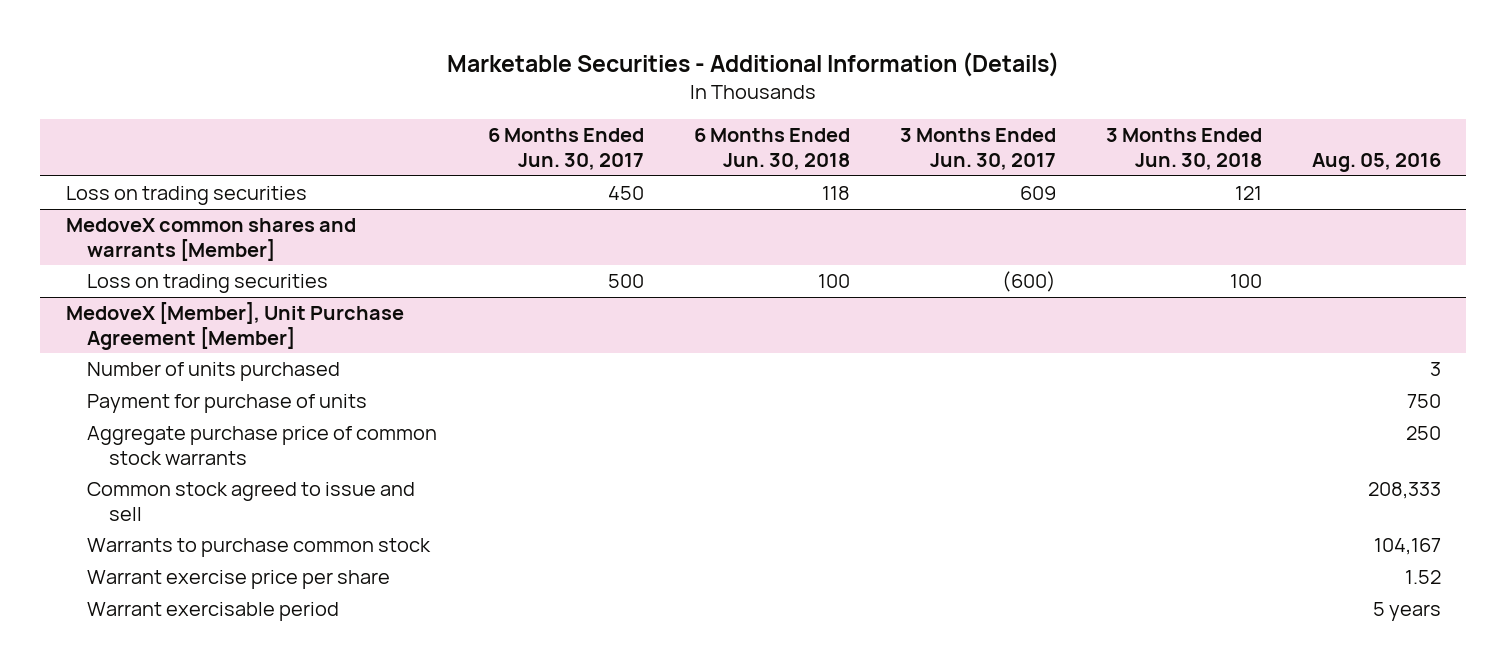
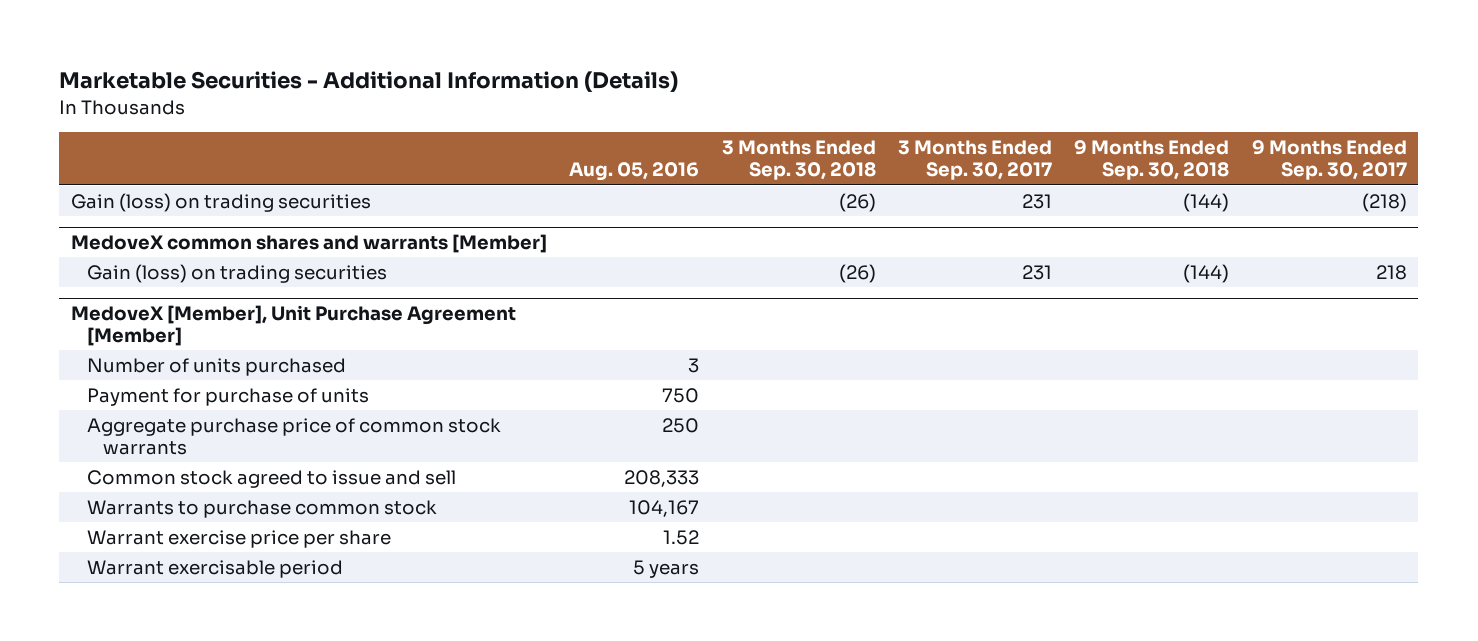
[487,128,644,170] 6 Months Ended Jun. 30, 2017 -> none
[693,128,850,170] 6 Months Ended Jun. 30, 2018 -> none
[899,128,1056,170] 3 Months Ended Jun. 30, 2017 -> none
[1105,128,1262,170] 3 Months Ended Jun. 30, 2018 -> none
none -> [721,140,876,181] 3 Months Ended Sep. 30, 2018
none -> [898,140,1053,181] 3 Months Ended Sep. 30, 2017
none -> [1074,140,1230,181] 9 Months Ended Sep. 30, 2018
none -> [1251,140,1407,181] 9 Months Ended Sep. 30, 2017
[65,186,307,206] Loss on trading securities -> [70,192,371,212] Gain (loss) on trading securities
[87,274,329,294] Loss on trading securities -> [86,263,387,283] Gain (loss) on trading securities

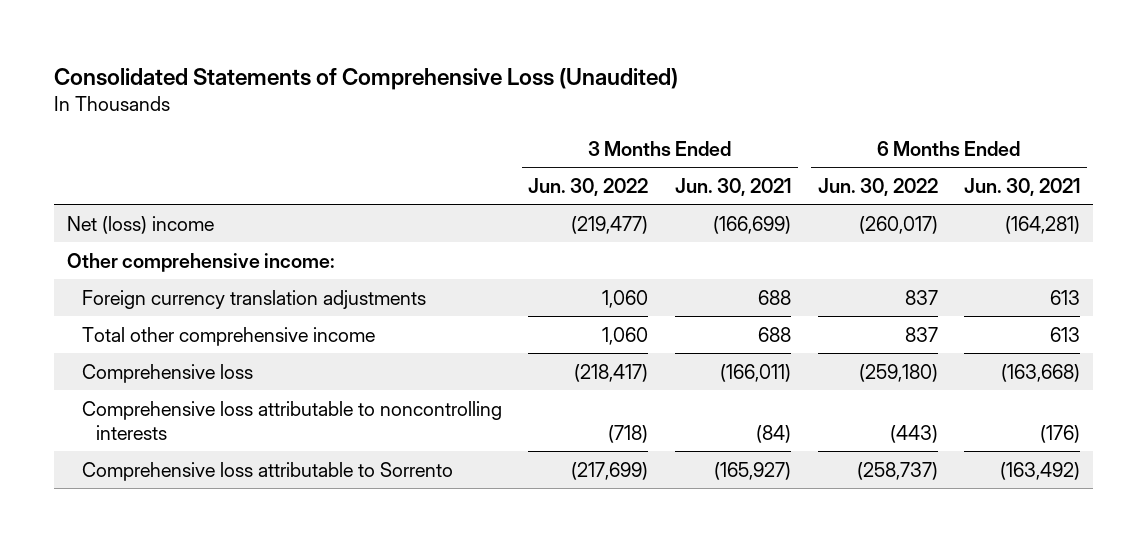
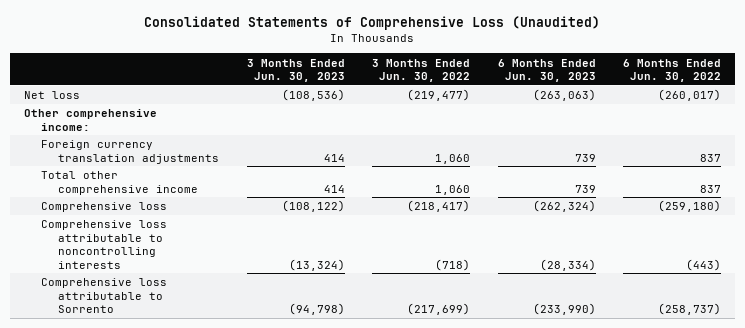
[674,177,791,196] Jun. 30, 2021 -> none
[964,177,1081,196] Jun. 30, 2021 -> none
none -> [246,58,345,82] 3 Months Ended Jun. 30, 2023
none -> [497,58,596,82] 6 Months Ended Jun. 30, 2023
[67,215,215,234] Net (loss) income -> [23,91,80,100] Net loss

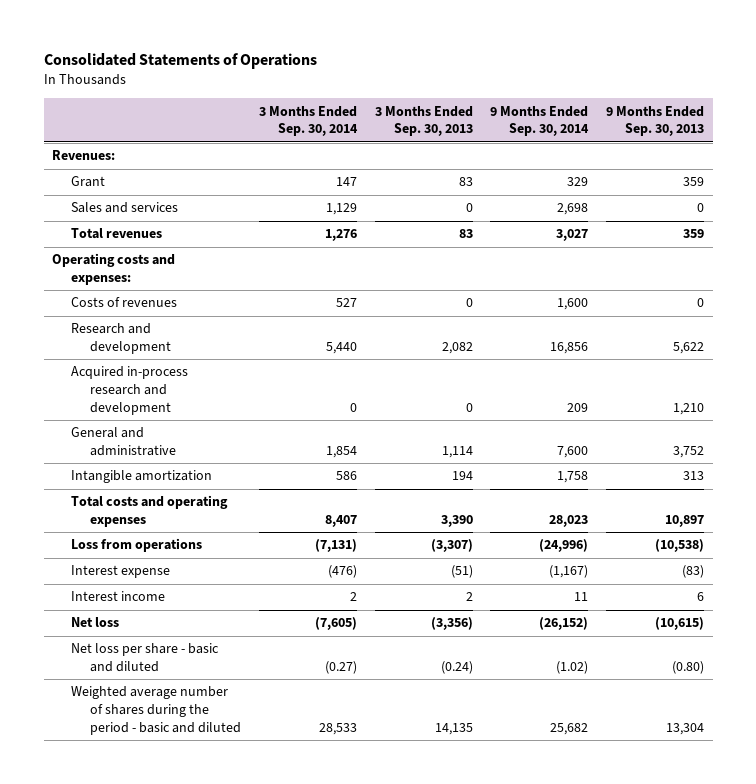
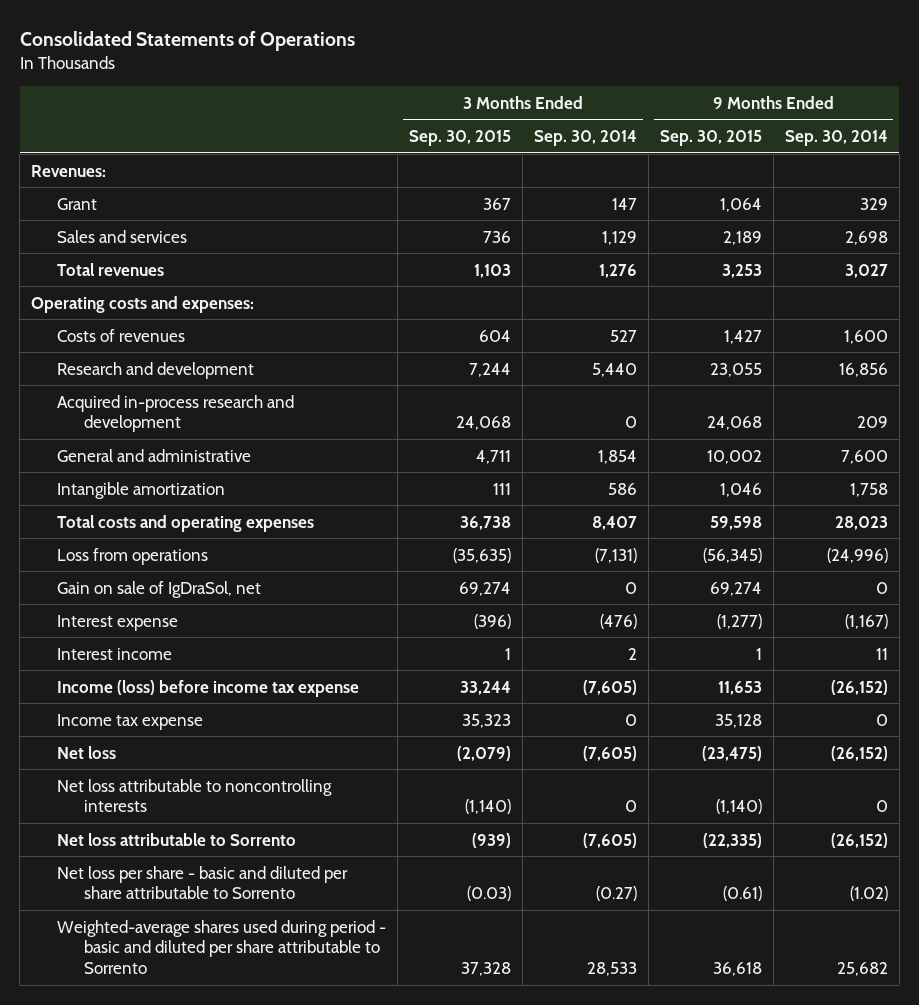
[374,105,473,137] 3 Months Ended Sep. 30, 2013 -> none
[605,105,704,137] 9 Months Ended Sep. 30, 2013 -> none
none -> [409,130,512,147] Sep. 30, 2015
none -> [659,130,762,147] Sep. 30, 2015
none -> [57,580,262,598] Gain on sale of IgDraSol, net
none -> [57,679,360,697] Income (loss) before income tax expense
none -> [57,713,204,730] Income tax expense
none -> [57,778,333,813] Net loss attributable to noncontrolling interests
none -> [57,832,297,846] Net loss attributable to Sorrento
[71,643,220,673] Net loss per share - basic and diluted -> [57,865,349,900] Net loss per share - basic and diluted per share attributable to Sorrento
[71,686,242,735] Weighted average number of shares during the period - basic and diluted -> [57,919,387,974] Weighted-average shares used during period - basic and diluted per share attributable to Sorrento

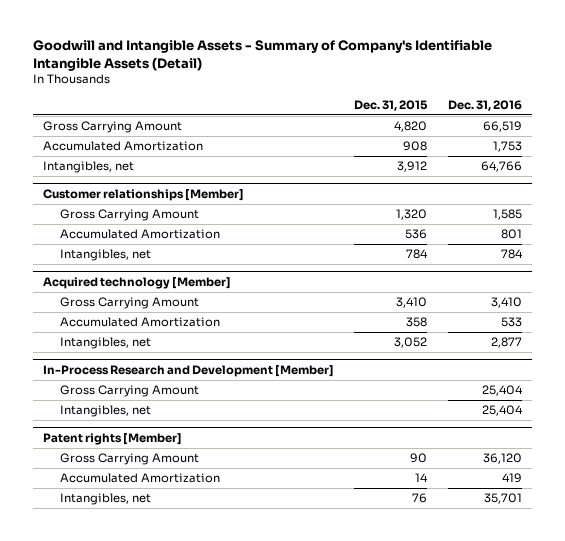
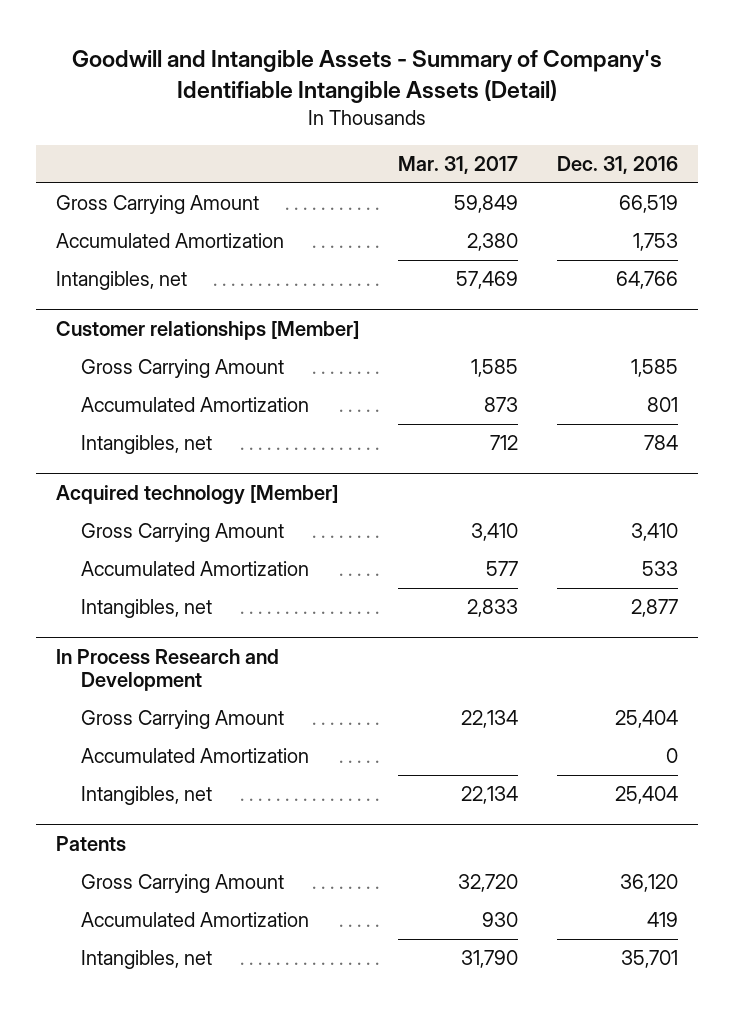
[354,99,429,111] Dec. 31, 2015 -> none
none -> [398,156,519,175] Mar. 31, 2017
[42,364,334,377] In-Process Research and Development [Member] -> [56,648,280,692] In Process Research and Development
none -> [80,748,309,764] Accumulated Amortization
[42,432,182,445] Patent rights [Member] -> [56,835,127,851] Patents

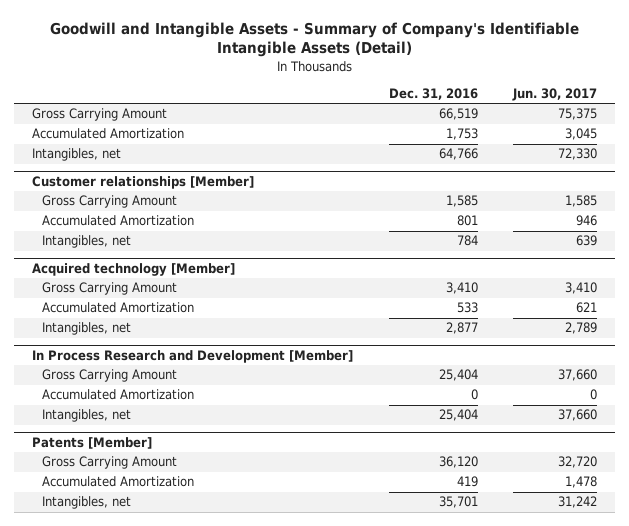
[398,156,519,175] Mar. 31, 2017 -> none
none -> [512,87,598,101] Jun. 30, 2017
[56,648,280,692] In Process Research and Development -> [31,350,353,364] In Process Research and Development [Member]
[56,835,127,851] Patents -> [31,437,152,450] Patents [Member]

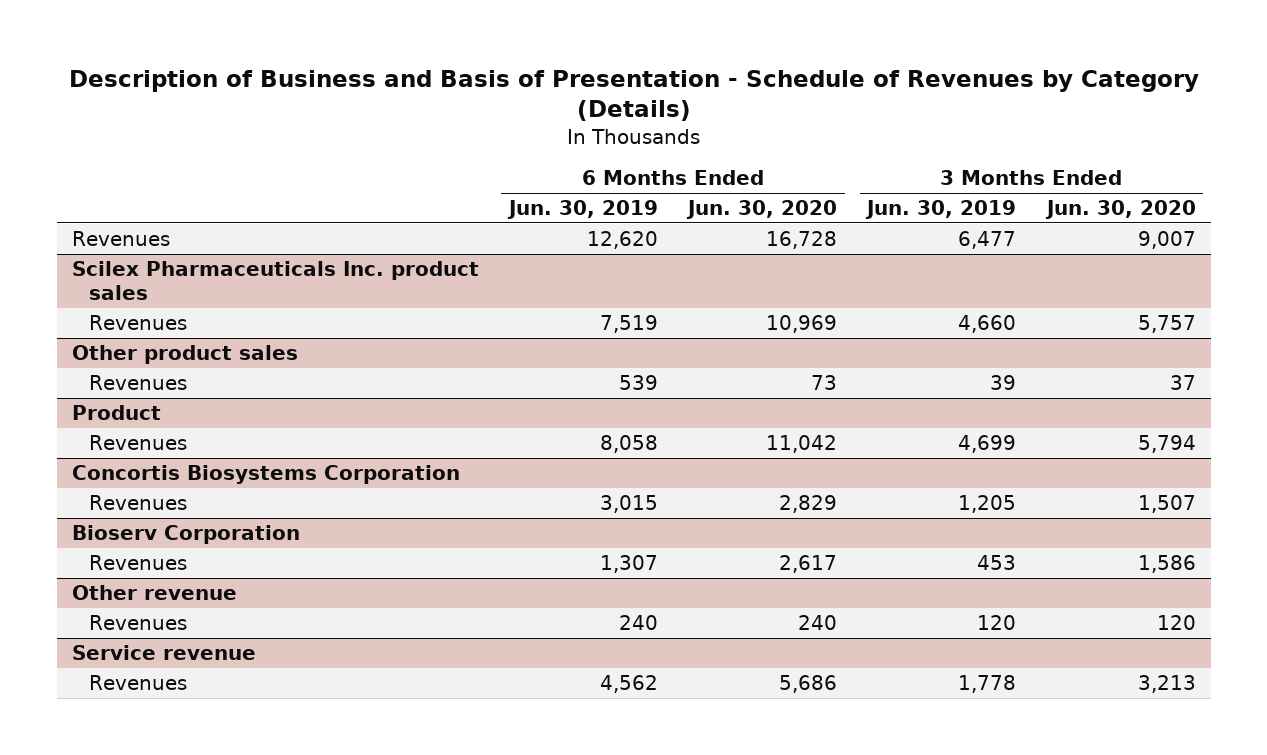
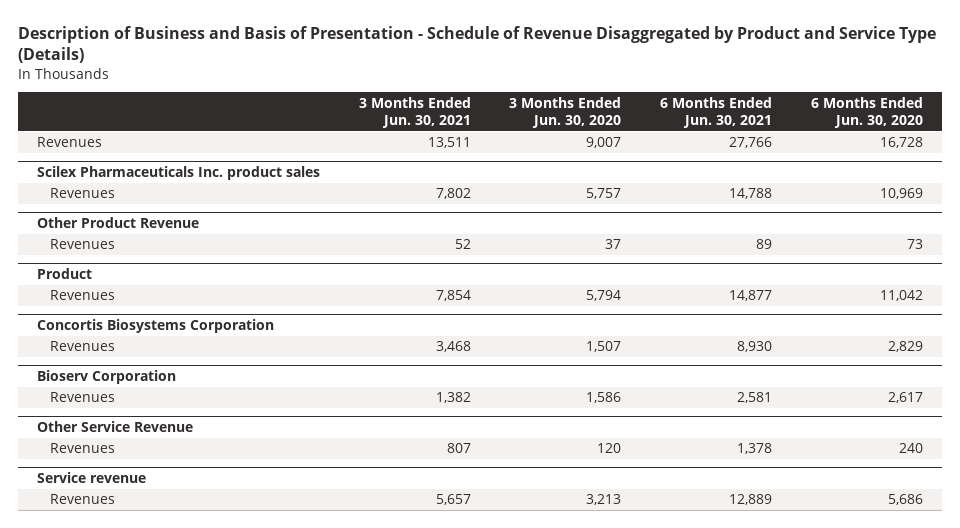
[68,70,1199,122] Description of Business and Basis of Presentation - Schedule of Revenues by Category (Details) -> [18,26,937,64] Description of Business and Basis of Presentation - Schedule of Revenue Disaggregated by Product and Service Type (Details)
[506,199,658,219] Jun. 30, 2019 -> none
[865,199,1017,219] Jun. 30, 2019 -> none
none -> [358,96,471,128] 3 Months Ended Jun. 30, 2021
none -> [660,96,773,128] 6 Months Ended Jun. 30, 2021
[71,344,298,364] Other product sales -> [37,216,200,228] Other Product Revenue
[71,584,237,600] Other revenue -> [37,420,194,432] Other Service Revenue

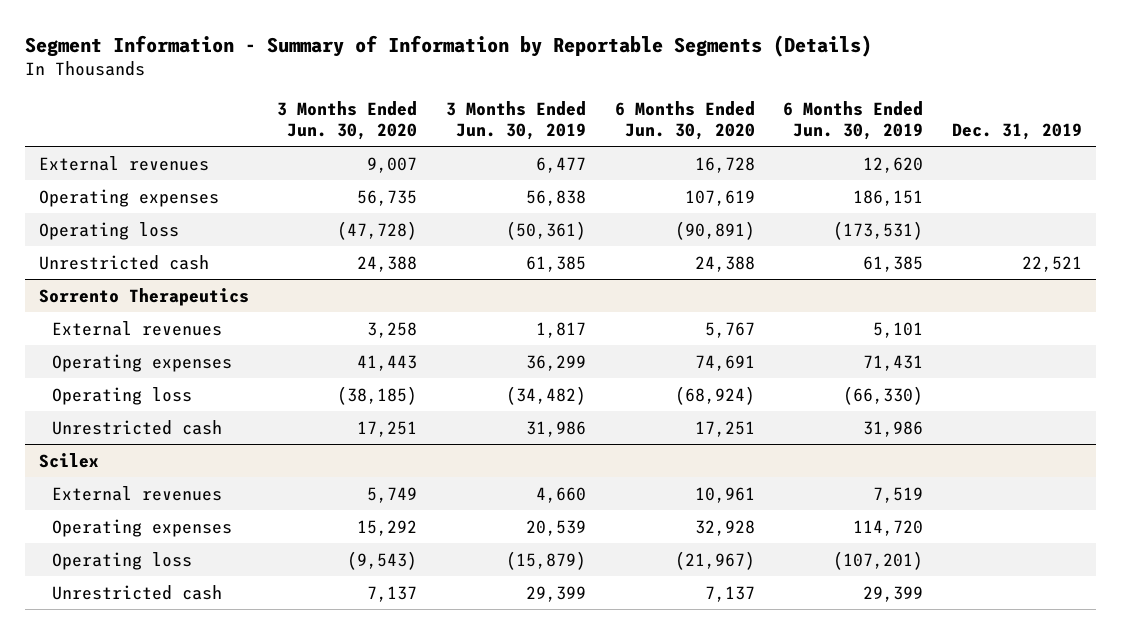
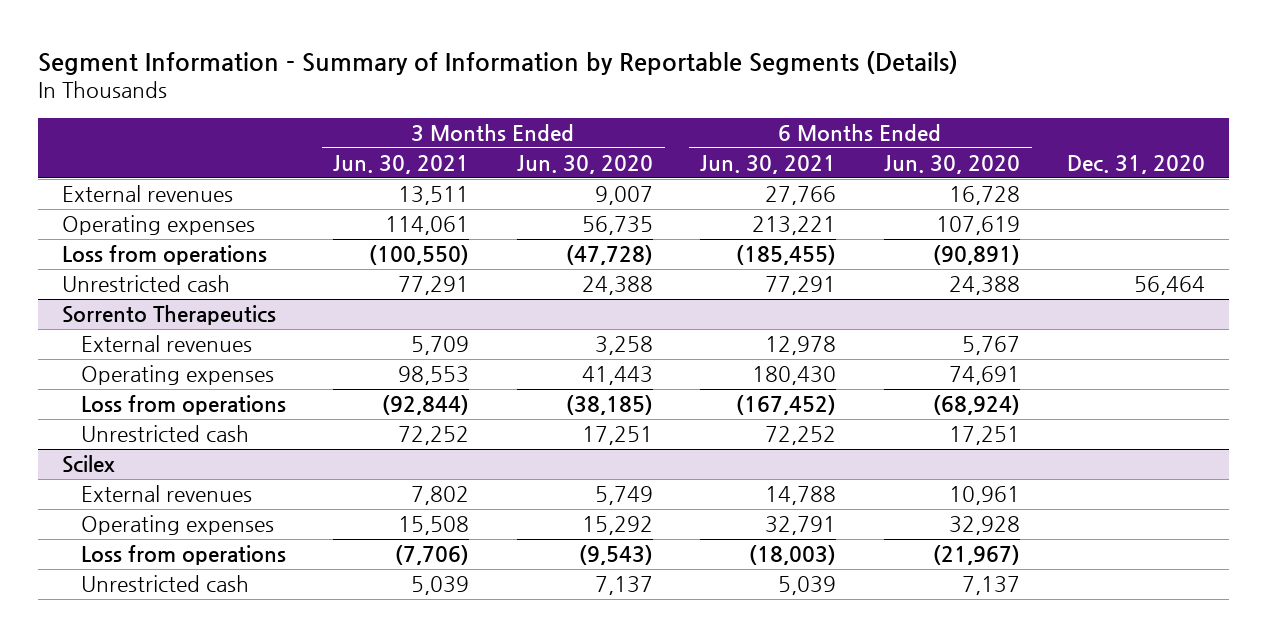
[446,100,587,140] 3 Months Ended Jun. 30, 2019 -> none
[783,100,924,140] 6 Months Ended Jun. 30, 2019 -> none
[951,122,1082,140] Dec. 31, 2019 -> none
none -> [333,154,470,174] Jun. 30, 2021
none -> [700,154,837,174] Jun. 30, 2021
none -> [1067,154,1206,174] Dec. 31, 2020
[38,221,179,240] Operating loss -> [61,245,267,266] Loss from operations
[52,386,193,405] Operating loss -> [80,395,286,416] Loss from operations
[52,551,193,570] Operating loss -> [80,545,286,566] Loss from operations

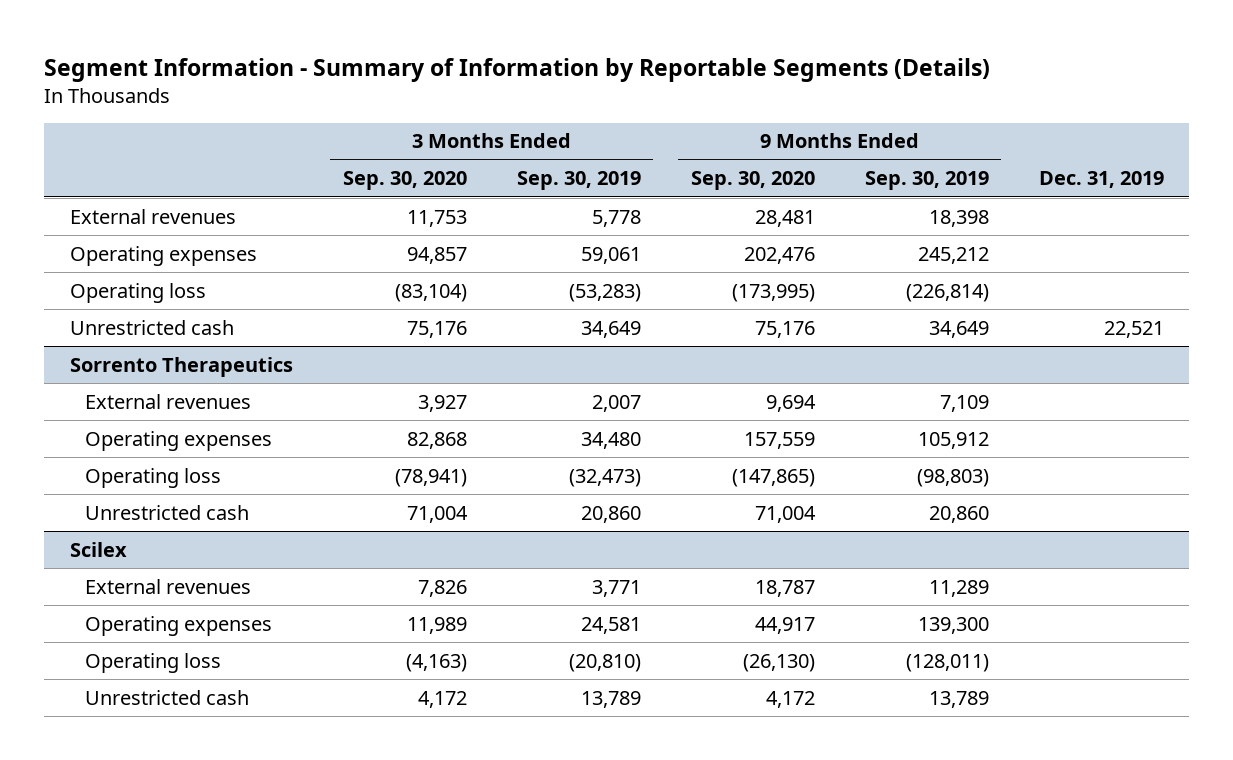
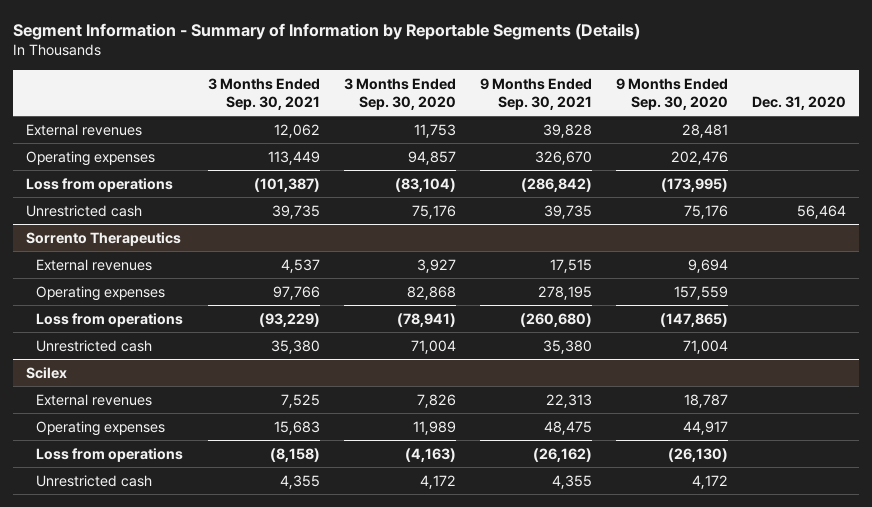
[516,171,641,191] Sep. 30, 2019 -> none
[864,171,989,191] Sep. 30, 2019 -> none
[1038,171,1164,189] Dec. 31, 2019 -> none
none -> [207,77,320,110] 3 Months Ended Sep. 30, 2021
none -> [480,77,593,110] 9 Months Ended Sep. 30, 2021
none -> [752,95,847,110] Dec. 31, 2020
[69,282,206,303] Operating loss -> [25,177,173,192] Loss from operations
[84,467,221,488] Operating loss -> [36,312,184,327] Loss from operations
[84,652,221,673] Operating loss -> [36,447,184,462] Loss from operations

